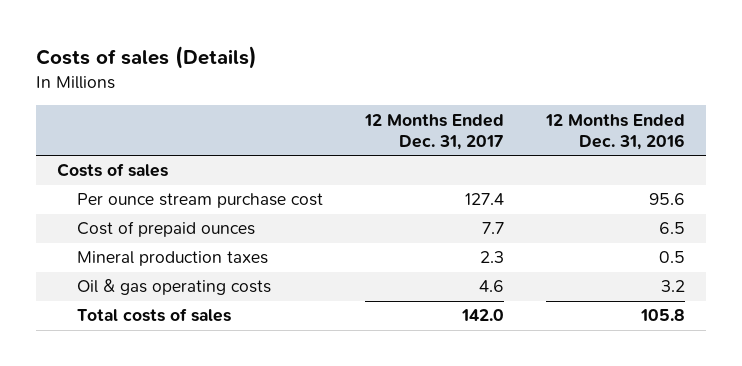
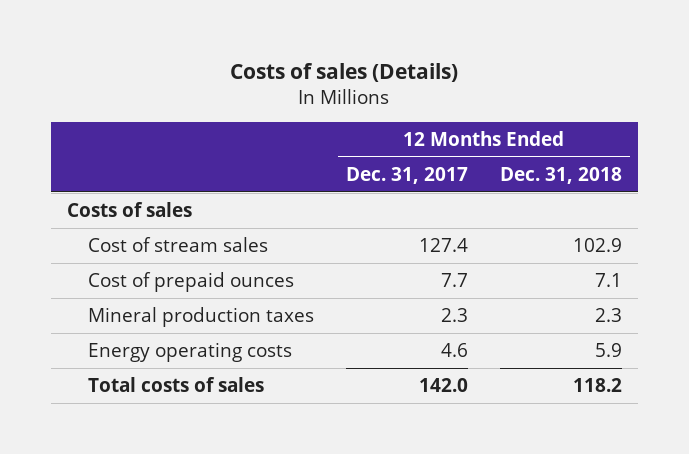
[544,113,685,150] 12 Months Ended Dec. 31, 2016 -> none
none -> [499,166,622,184] Dec. 31, 2018
[77,193,324,209] Per ounce stream purchase cost -> [88,236,269,252] Cost of stream sales
[77,279,272,296] Oil & gas operating costs -> none
none -> [88,341,293,362] Energy operating costs

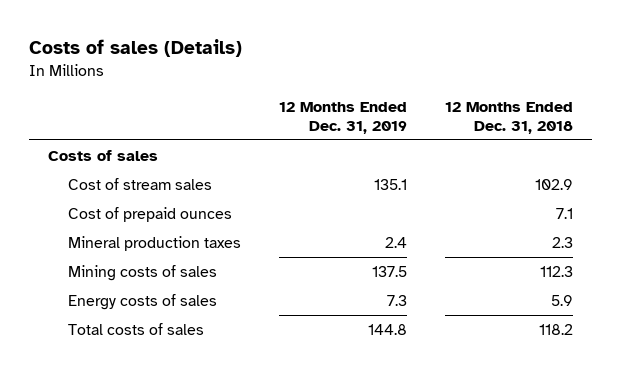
[346,166,469,184] Dec. 31, 2017 -> none
none -> [278,101,407,134] 12 Months Ended Dec. 31, 2019
none -> [67,264,217,281] Mining costs of sales
[88,341,293,362] Energy operating costs -> [67,293,217,310] Energy costs of sales

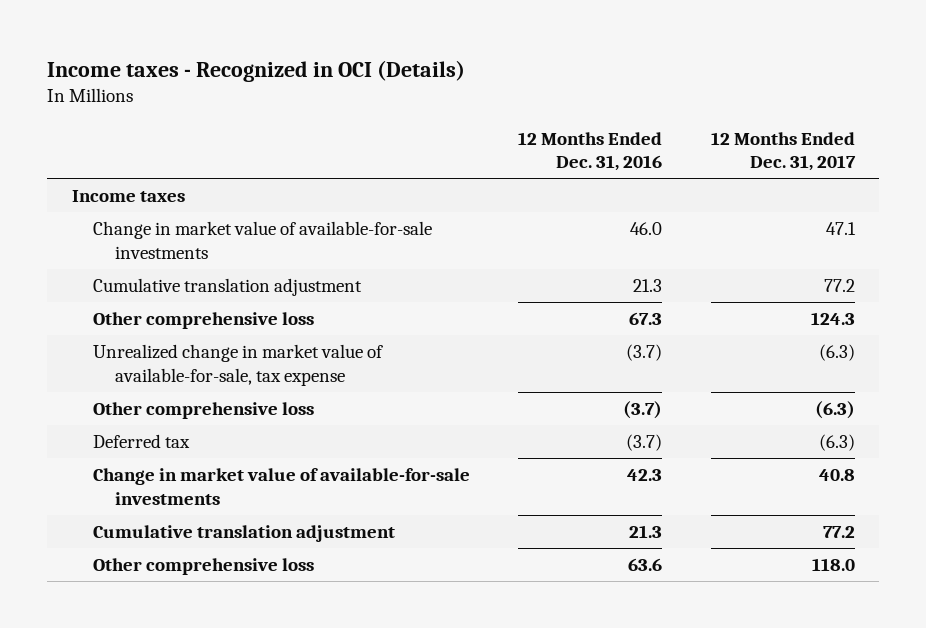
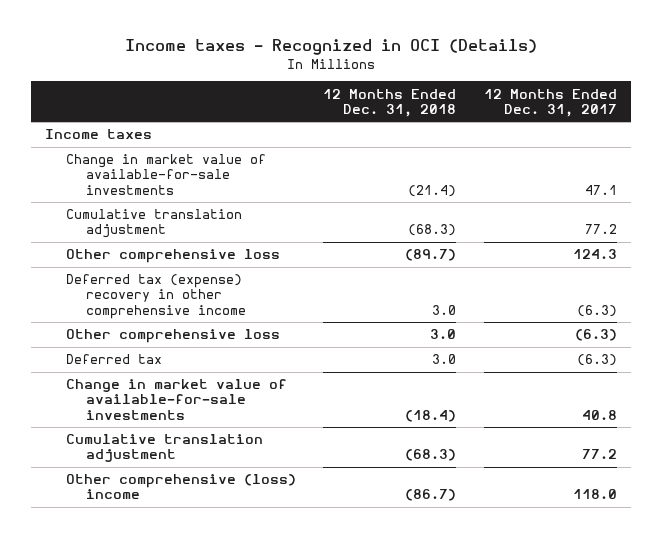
[518,131,663,172] 12 Months Ended Dec. 31, 2016 -> none
none -> [323,88,457,117] 12 Months Ended Dec. 31, 2018
[93,344,384,386] Unrealized change in market value of available-for-sale, tax expense -> [65,274,246,319] Deferred tax (expense) recovery in other comprehensive income
[93,558,315,576] Other comprehensive loss -> [65,474,296,500] Other comprehensive (loss) income

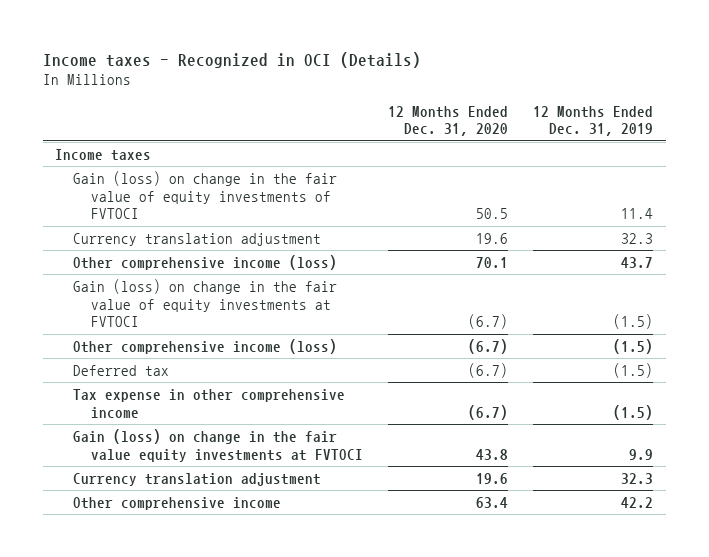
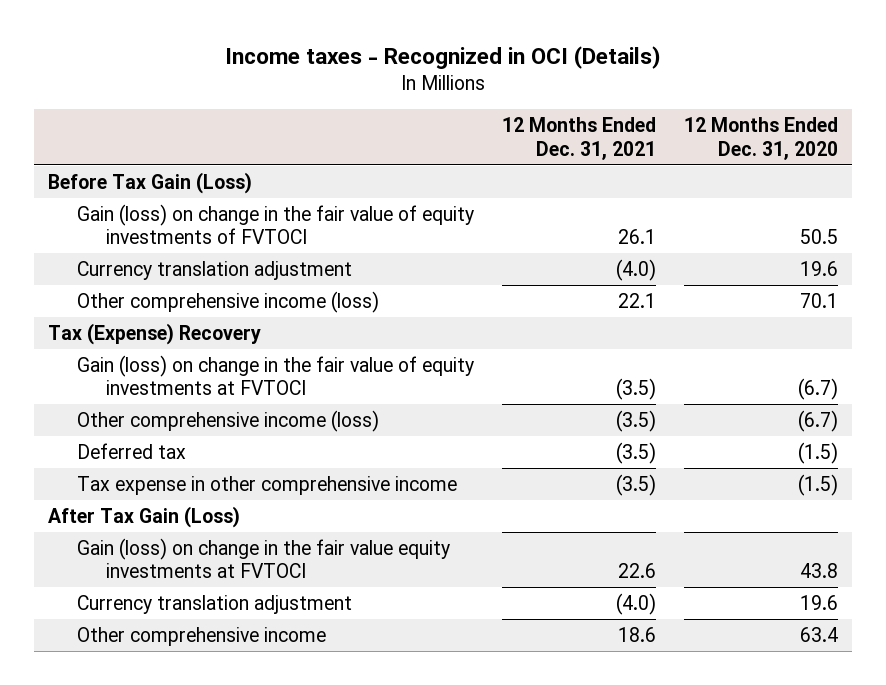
[533,105,654,137] 12 Months Ended Dec. 31, 2019 -> none
none -> [501,117,656,160] 12 Months Ended Dec. 31, 2021
[55,148,152,161] Income taxes -> none
none -> [47,171,252,194] Before Tax Gain (Loss)
none -> [47,322,261,345] Tax (Expense) Recovery
[468,362,509,378] (6.7) -> [798,441,839,464] (1.5)
[468,404,509,420] (6.7) -> [798,473,839,496] (1.5)
none -> [47,505,240,528] After Tax Gain (Loss)

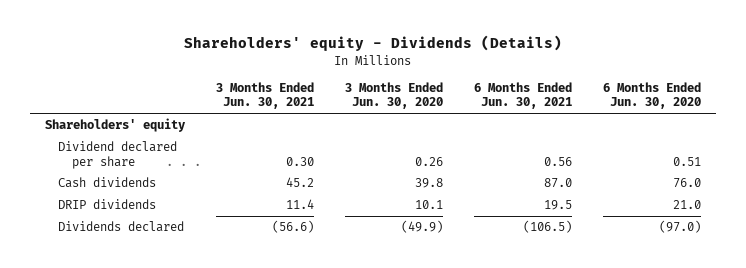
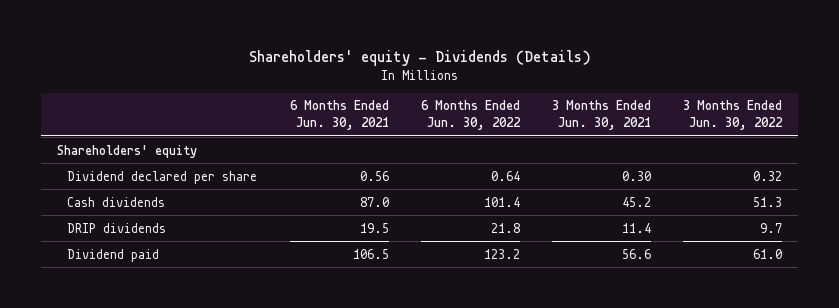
[344,81,443,110] 3 Months Ended Jun. 30, 2020 -> none
[602,81,701,110] 6 Months Ended Jun. 30, 2020 -> none
none -> [420,100,521,131] 6 Months Ended Jun. 30, 2022
none -> [683,100,784,131] 3 Months Ended Jun. 30, 2022
[58,221,185,233] Dividends declared -> none
none -> [67,248,160,262] Dividend paid

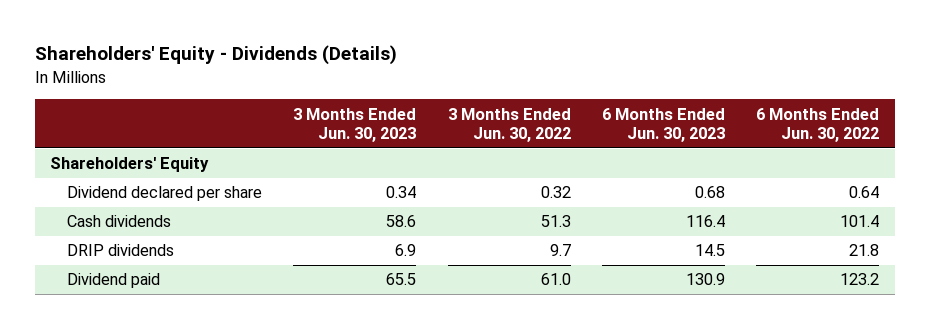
[248,49,591,66] Shareholders' equity - Dividends (Details) -> [34,45,397,66] Shareholders' Equity - Dividends (Details)
[289,100,389,131] 6 Months Ended Jun. 30, 2021 -> none
[551,100,651,131] 3 Months Ended Jun. 30, 2021 -> none
none -> [293,107,417,142] 3 Months Ended Jun. 30, 2023
none -> [601,107,725,142] 6 Months Ended Jun. 30, 2023
[57,144,198,158] Shareholders' equity -> [50,157,210,173] Shareholders' Equity

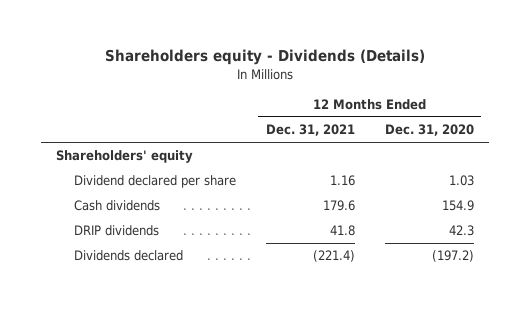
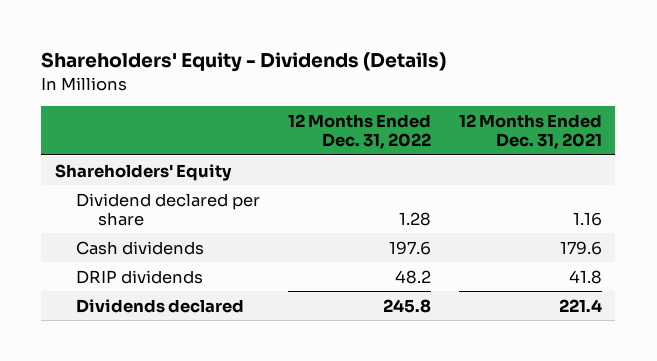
[104,48,425,65] Shareholders equity - Dividends (Details) -> [41,52,447,73] Shareholders' Equity - Dividends (Details)
[384,124,474,137] Dec. 31, 2020 -> none
none -> [288,113,432,150] 12 Months Ended Dec. 31, 2022
[55,150,193,164] Shareholders' equity -> [55,163,233,181] Shareholders' Equity
[312,250,355,263] (221.4) -> [558,298,602,312] 221.4

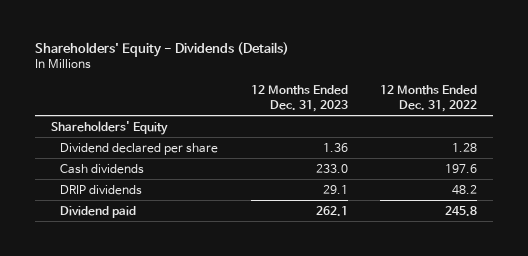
[458,113,602,150] 12 Months Ended Dec. 31, 2021 -> none
none -> [250,85,348,112] 12 Months Ended Dec. 31, 2023
[76,298,245,313] Dividends declared -> [60,205,137,218] Dividend paid

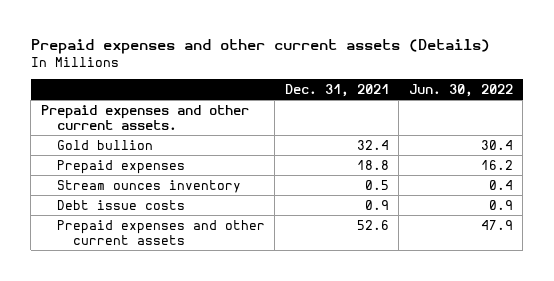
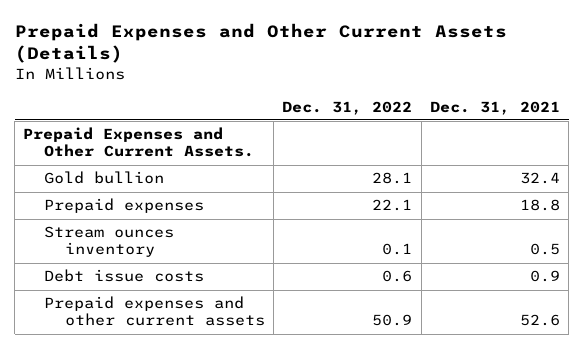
[30,39,490,55] Prepaid expenses and other current assets (Details) -> [14,23,507,64] Prepaid Expenses and Other Current Assets (Details)
[408,83,513,97] Jun. 30, 2022 -> none
none -> [282,100,413,115] Dec. 31, 2022
[40,104,249,131] Prepaid expenses and other current assets. -> [23,127,255,158] Prepaid Expenses and Other Current Assets.

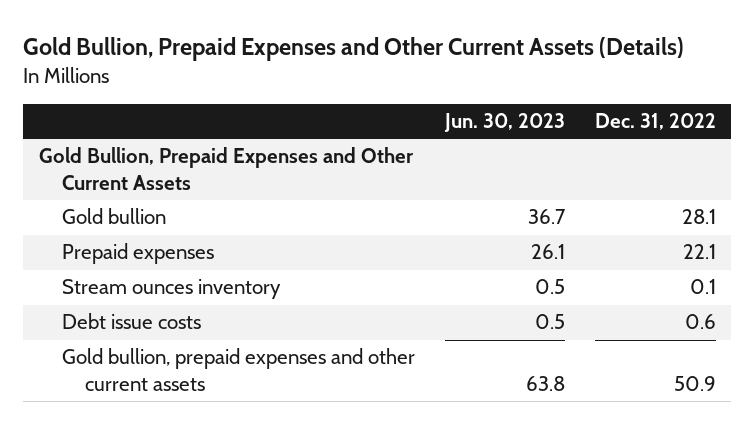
[14,23,507,64] Prepaid Expenses and Other Current Assets (Details) -> [23,37,685,62] Gold Bullion, Prepaid Expenses and Other Current Assets (Details)
[429,100,560,115] Dec. 31, 2021 -> none
none -> [443,113,565,133] Jun. 30, 2023
[23,127,255,158] Prepaid Expenses and Other Current Assets. -> [38,147,414,190] Gold Bullion, Prepaid Expenses and Other Current Assets
[44,296,265,327] Prepaid expenses and other current assets -> [61,348,415,391] Gold bullion, prepaid expenses and other current assets

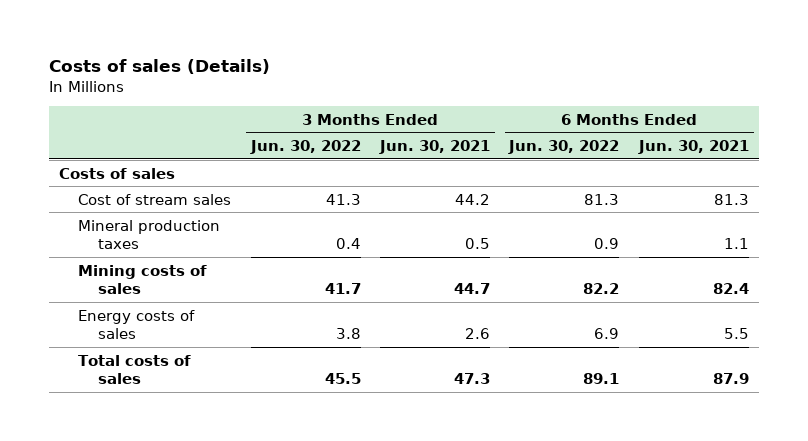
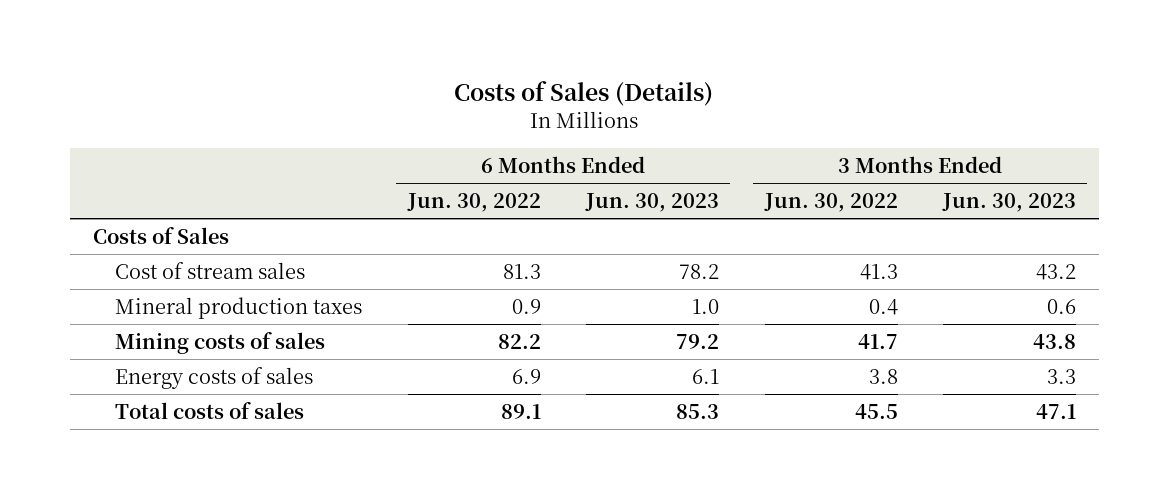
[49,58,271,74] Costs of sales (Details) -> [454,80,714,106] Costs of Sales (Details)
[379,140,491,155] Jun. 30, 2021 -> none
[637,140,749,155] Jun. 30, 2021 -> none
none -> [585,193,720,213] Jun. 30, 2023
none -> [942,193,1077,213] Jun. 30, 2023
[58,167,175,179] Costs of sales -> [92,226,229,244] Costs of Sales

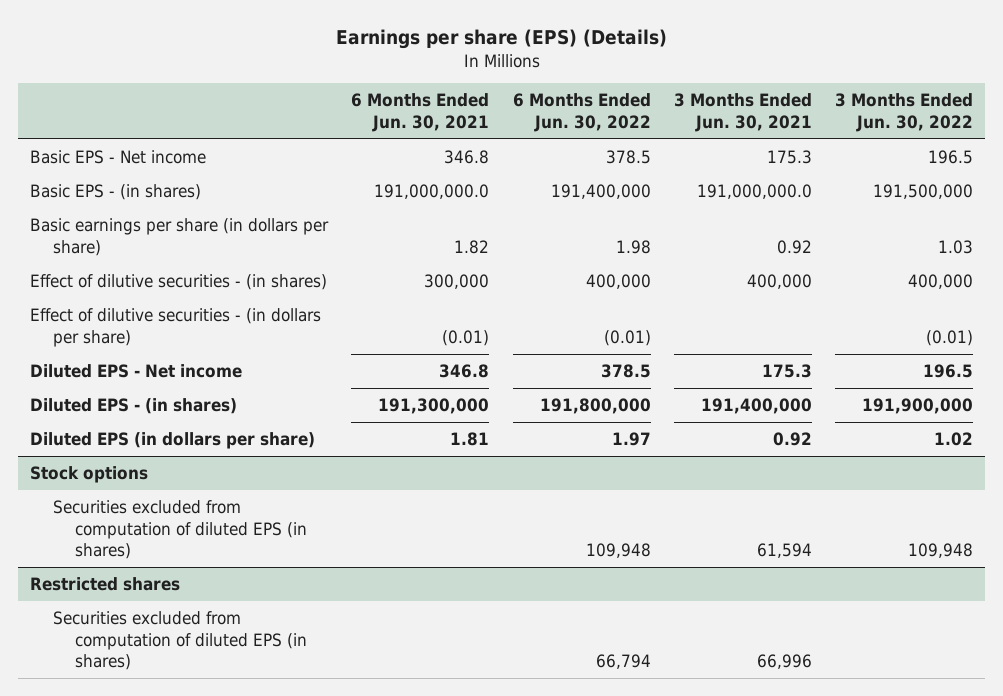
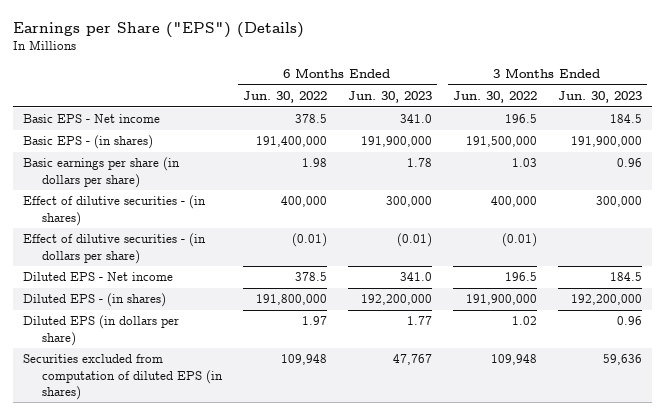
[335,29,667,50] Earnings per share (EPS) (Details) -> [12,21,304,38] Earnings per Share ("EPS") (Details)
[351,93,490,132] 6 Months Ended Jun. 30, 2021 -> none
[673,93,812,132] 3 Months Ended Jun. 30, 2021 -> none
none -> [347,90,432,103] Jun. 30, 2023
none -> [557,90,642,103] Jun. 30, 2023
[30,466,149,484] Stock options -> none
[30,577,181,592] Restricted shares -> none
[52,611,308,670] Securities excluded from computation of diluted EPS (in shares) -> none

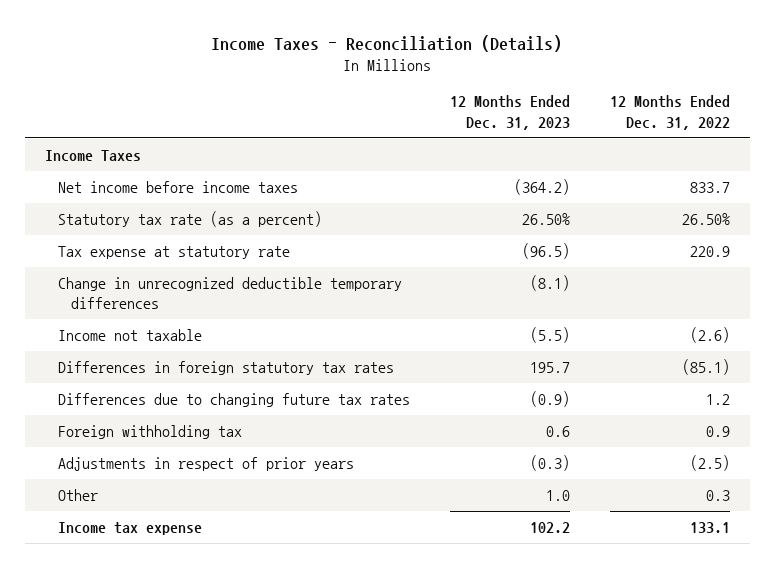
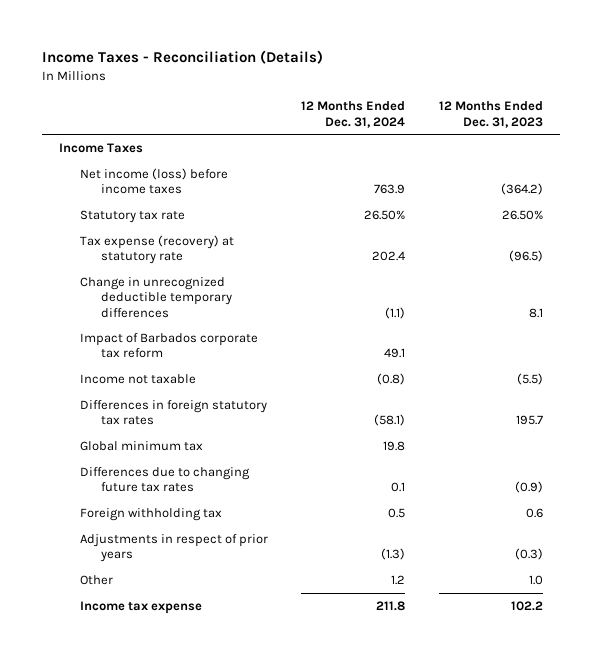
[609,95,730,130] 12 Months Ended Dec. 31, 2022 -> none
none -> [301,101,406,128] 12 Months Ended Dec. 31, 2024
[57,180,298,193] Net income before income taxes -> [79,167,228,195] Net income (loss) before income taxes
[57,210,322,227] Statutory tax rate (as a percent) -> [79,209,185,223] Statutory tax rate
[57,245,290,259] Tax expense at statutory rate -> [79,234,234,265] Tax expense (recovery) at statutory rate
[529,274,570,291] (8.1) -> [529,307,544,318] 8.1
none -> [79,332,258,359] Impact of Barbados corporate tax reform
none -> [79,440,203,451] Global minimum tax

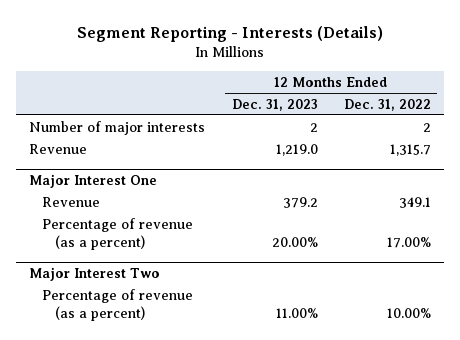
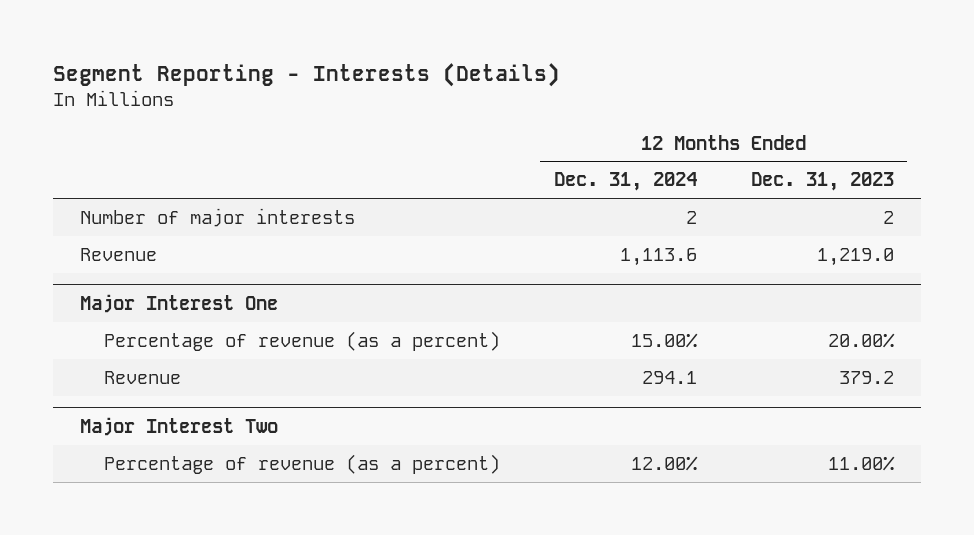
[343,98,431,111] Dec. 31, 2022 -> none
none -> [553,172,697,192] Dec. 31, 2024
[42,196,101,207] Revenue -> [103,370,181,384] Revenue

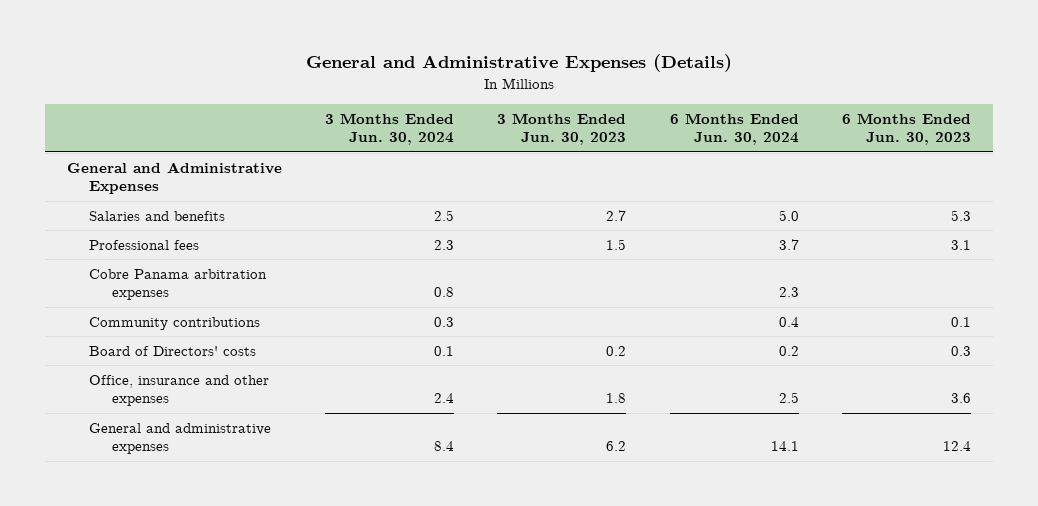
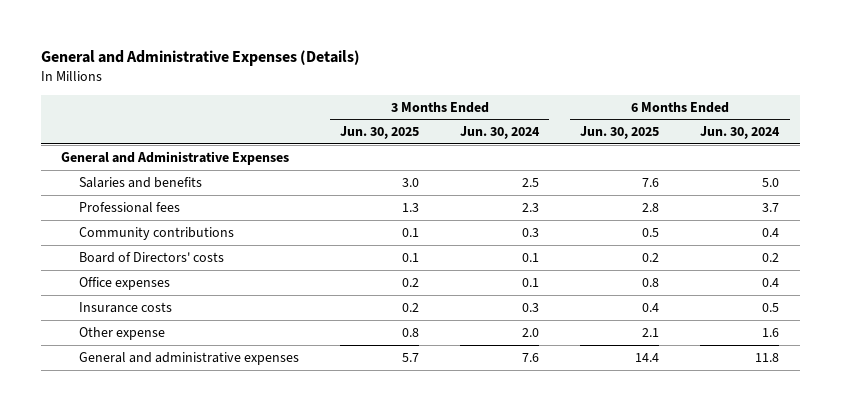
[497,112,627,146] 3 Months Ended Jun. 30, 2023 -> none
[842,112,972,146] 6 Months Ended Jun. 30, 2023 -> none
none -> [339,126,419,140] Jun. 30, 2025
none -> [580,126,660,140] Jun. 30, 2025
[89,268,268,301] Cobre Panama arbitration expenses -> none
[89,374,270,407] Office, insurance and other expenses -> none
none -> [78,276,170,290] Office expenses
none -> [78,301,172,313] Insurance costs
none -> [78,326,165,340] Other expense
[433,441,454,452] 8.4 -> [522,352,540,362] 7.6
[770,441,799,452] 14.1 -> [755,352,780,362] 11.8

